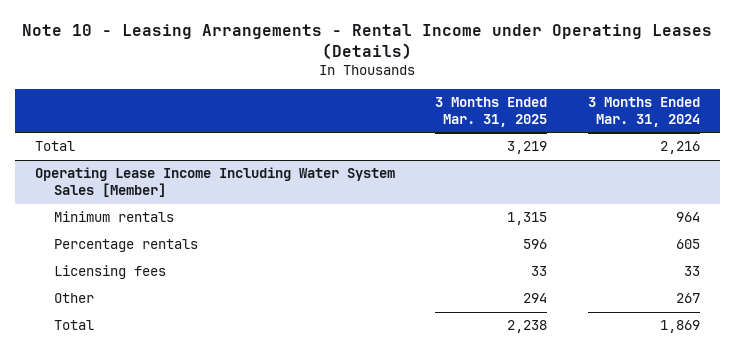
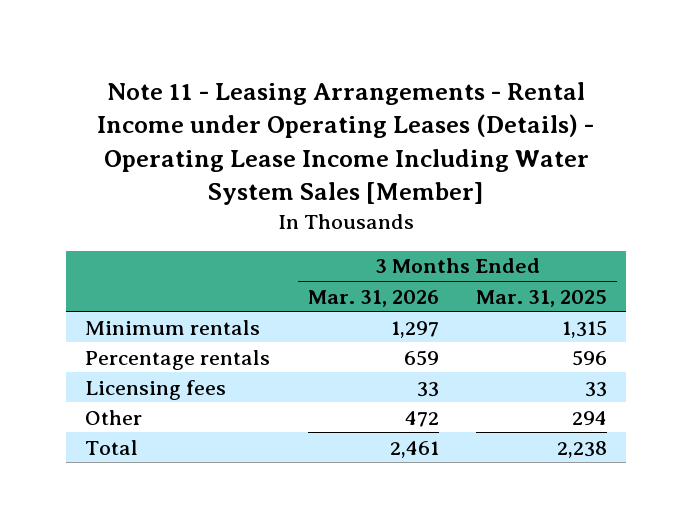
[22,23,713,59] Note 10 - Leasing Arrangements - Rental Income under Operating Leases (Details) -> [97,81,595,206] Note 11 - Leasing Arrangements - Rental Income under Operating Leases (Details) - Operating Lease Income Including Water System Sales [Member]
[587,96,700,127] 3 Months Ended Mar. 31, 2024 -> none
none -> [307,289,439,307] Mar. 31, 2026
[34,141,75,152] Total -> none
[34,167,395,198] Operating Lease Income Including Water System Sales [Member] -> none

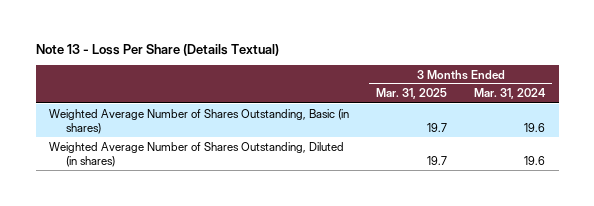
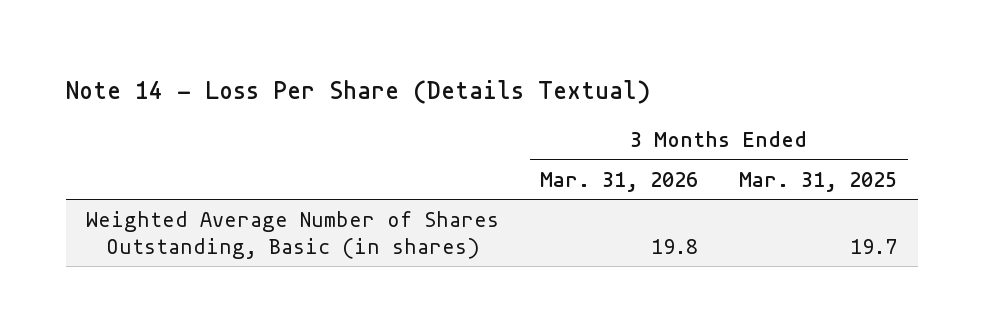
[35,43,279,56] Note 13 - Loss Per Share (Details Textual) -> [65,79,650,104] Note 14 - Loss Per Share (Details Textual)
[474,88,547,100] Mar. 31, 2024 -> none
none -> [540,171,699,192] Mar. 31, 2026
[49,141,345,167] Weighted Average Number of Shares Outstanding, Diluted (in shares) -> none

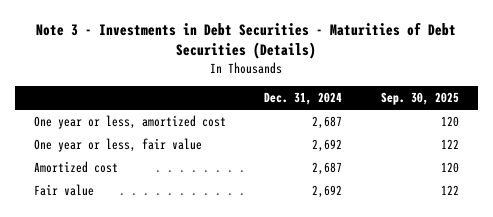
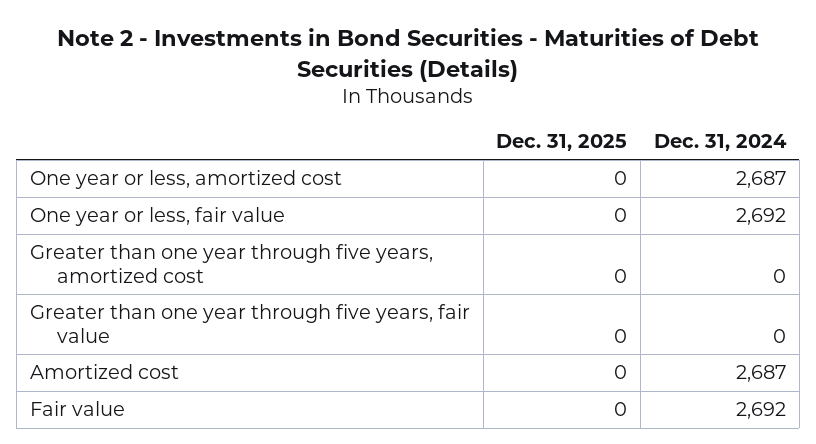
[36,22,457,60] Note 3 - Investments in Debt Securities - Maturities of Debt Securities (Details) -> [56,28,759,82] Note 2 - Investments in Bond Securities - Maturities of Debt Securities (Details)
[381,92,460,106] Sep. 30, 2025 -> none
none -> [496,133,628,151] Dec. 31, 2025
none -> [29,244,433,283] Greater than one year through five years, amortized cost
none -> [29,304,470,343] Greater than one year through five years, fair value

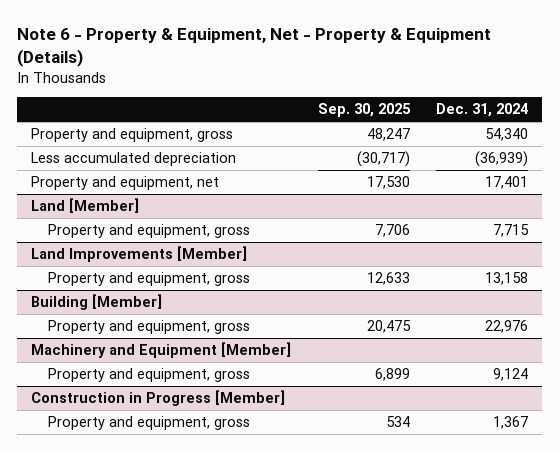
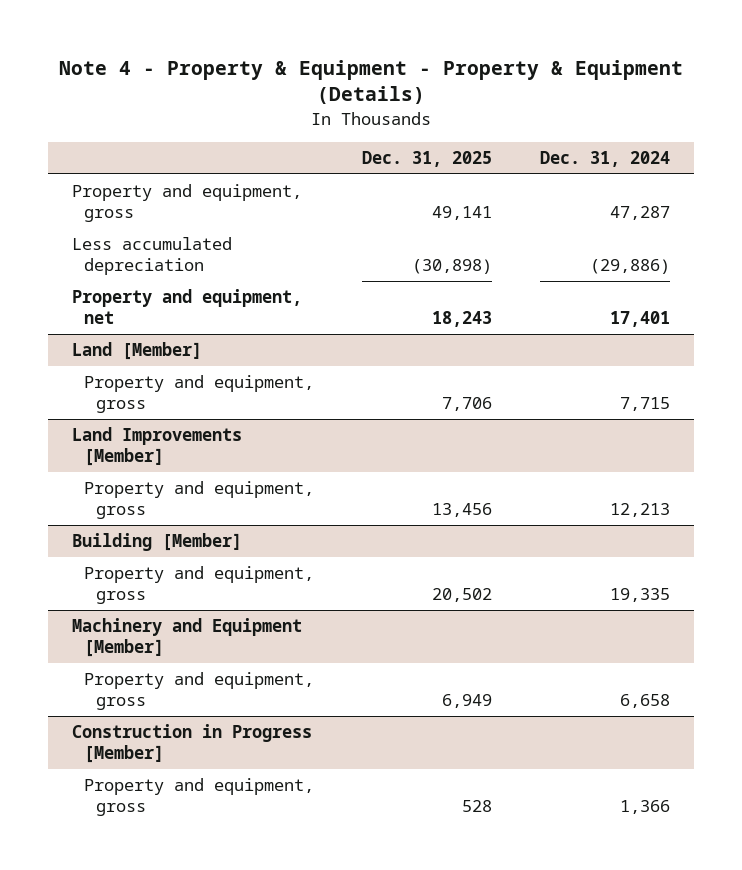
[17,28,492,67] Note 6 - Property & Equipment, Net - Property & Equipment (Details) -> [59,59,684,105] Note 4 - Property & Equipment - Property & Equipment (Details)
[317,103,411,118] Sep. 30, 2025 -> none
none -> [362,150,493,167] Dec. 31, 2025
[485,128,529,142] 54,340 -> [609,205,670,220] 47,287
[475,151,529,168] (36,939) -> [589,258,670,274] (29,886)
[485,272,529,286] 13,158 -> [609,502,670,517] 12,213
[485,320,529,334] 22,976 -> [609,587,670,602] 19,335
[493,368,529,382] 9,124 -> [619,693,670,708] 6,658
[493,416,529,430] 1,367 -> [619,799,670,814] 1,366

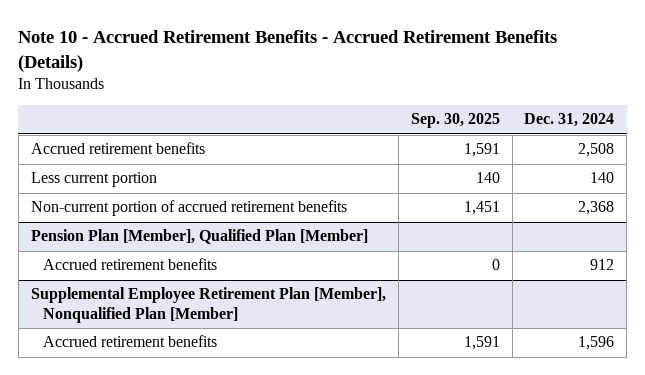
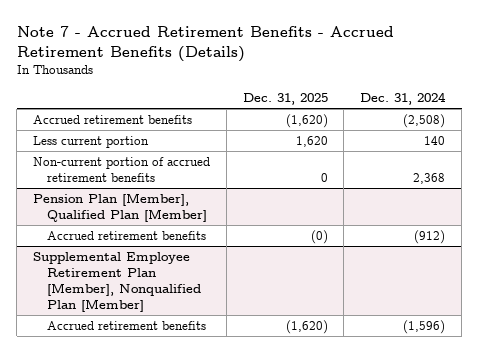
[18,29,558,72] Note 10 - Accrued Retirement Benefits - Accrued Retirement Benefits (Details) -> [16,25,394,62] Note 7 - Accrued Retirement Benefits - Accrued Retirement Benefits (Details)
[410,113,500,129] Sep. 30, 2025 -> none
none -> [242,93,328,106] Dec. 31, 2025
[578,143,615,158] 2,508 -> [403,113,446,128] (2,508)
[590,259,615,271] 912 -> [414,229,446,244] (912)
[578,336,615,351] 1,596 -> [403,319,446,334] (1,596)

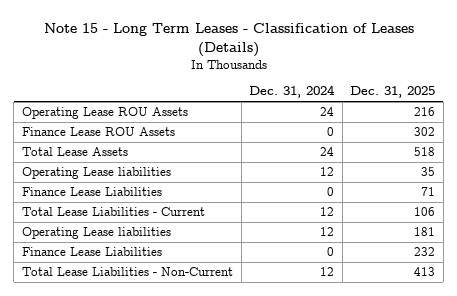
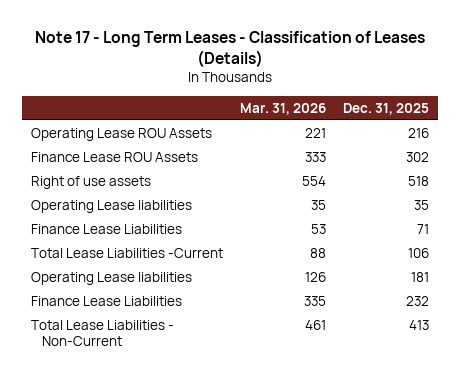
[43,22,414,58] Note 15 - Long Term Leases - Classification of Leases (Details) -> [35,31,426,67] Note 17 - Long Term Leases - Classification of Leases (Details)
[249,85,336,99] Dec. 31, 2024 -> none
none -> [240,102,327,115] Mar. 31, 2026
[21,147,128,157] Total Lease Assets -> [30,175,151,189] Right of use assets
[21,207,205,217] Total Lease Liabilities - Current -> [30,247,223,258] Total Lease Liabilities -Current

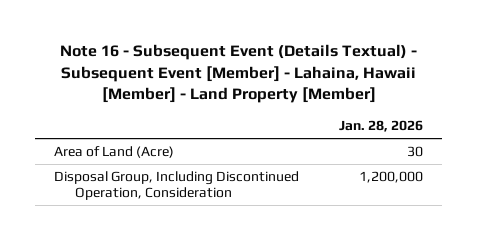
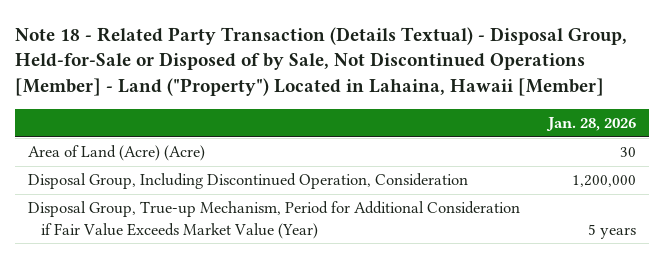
[59,44,417,104] Note 16 - Subsequent Event (Details Textual) - Subsequent Event [Member] - Lahaina, Hawaii [Member] - Land Property [Member] -> [14,26,627,97] Note 18 - Related Party Transaction (Details Textual) - Disposal Group, Held-for-Sale or Disposed of by Sale, Not Discontinued Operations [Member] - Land ("Property") Located in Lahaina, Hawaii [Member]
[54,146,175,159] Area of Land (Acre) -> [28,145,206,162] Area of Land (Acre) (Acre)
none -> [28,201,521,239] Disposal Group, True-up Mechanism, Period for Additional Consideration if Fair Value Exceeds Market Value (Year)

